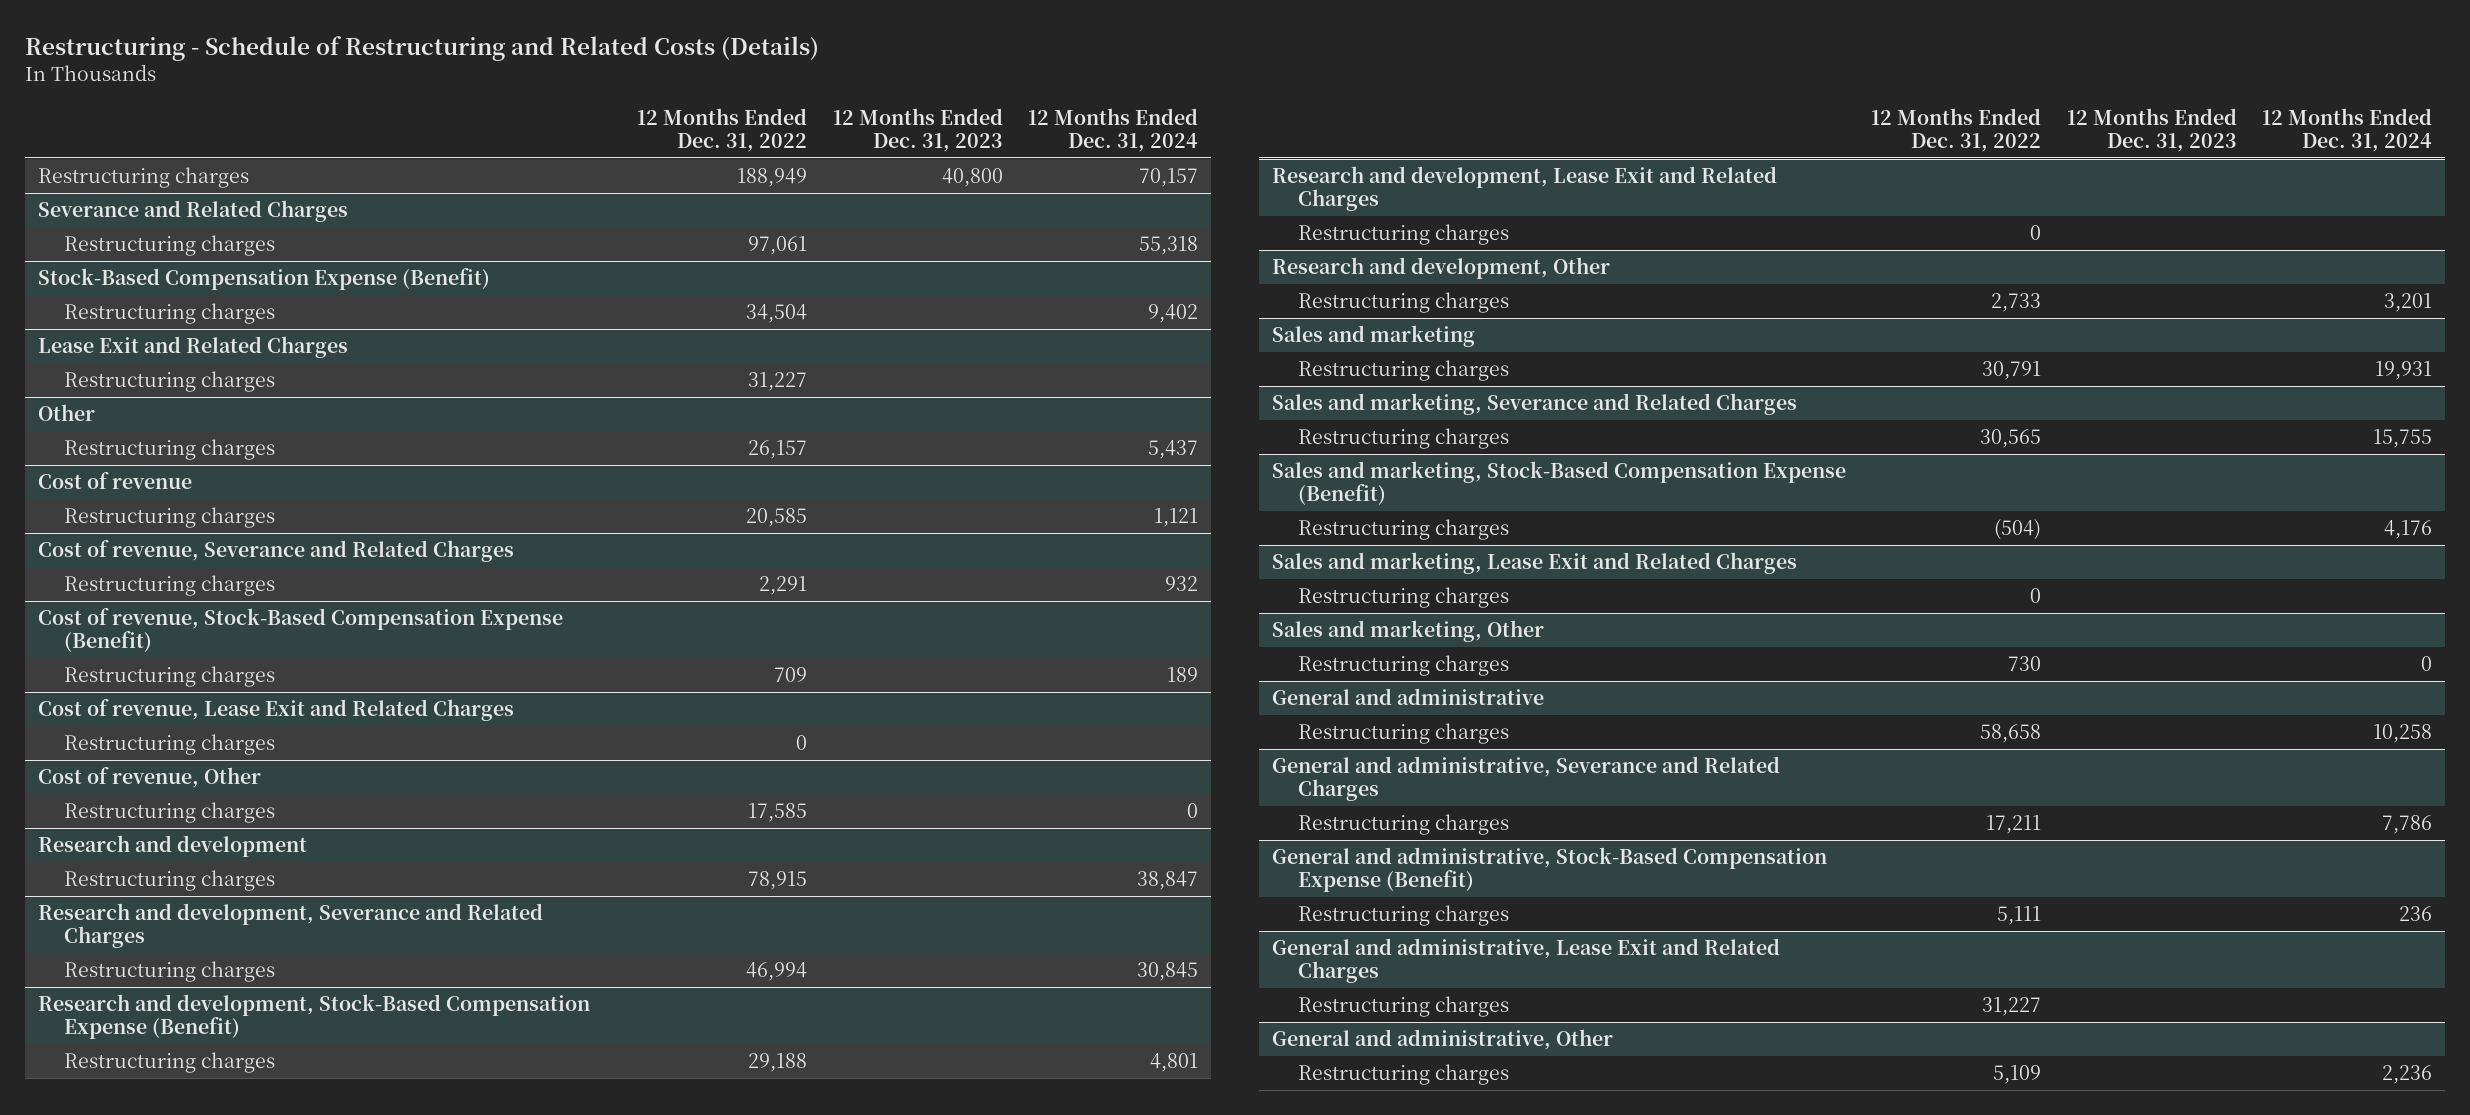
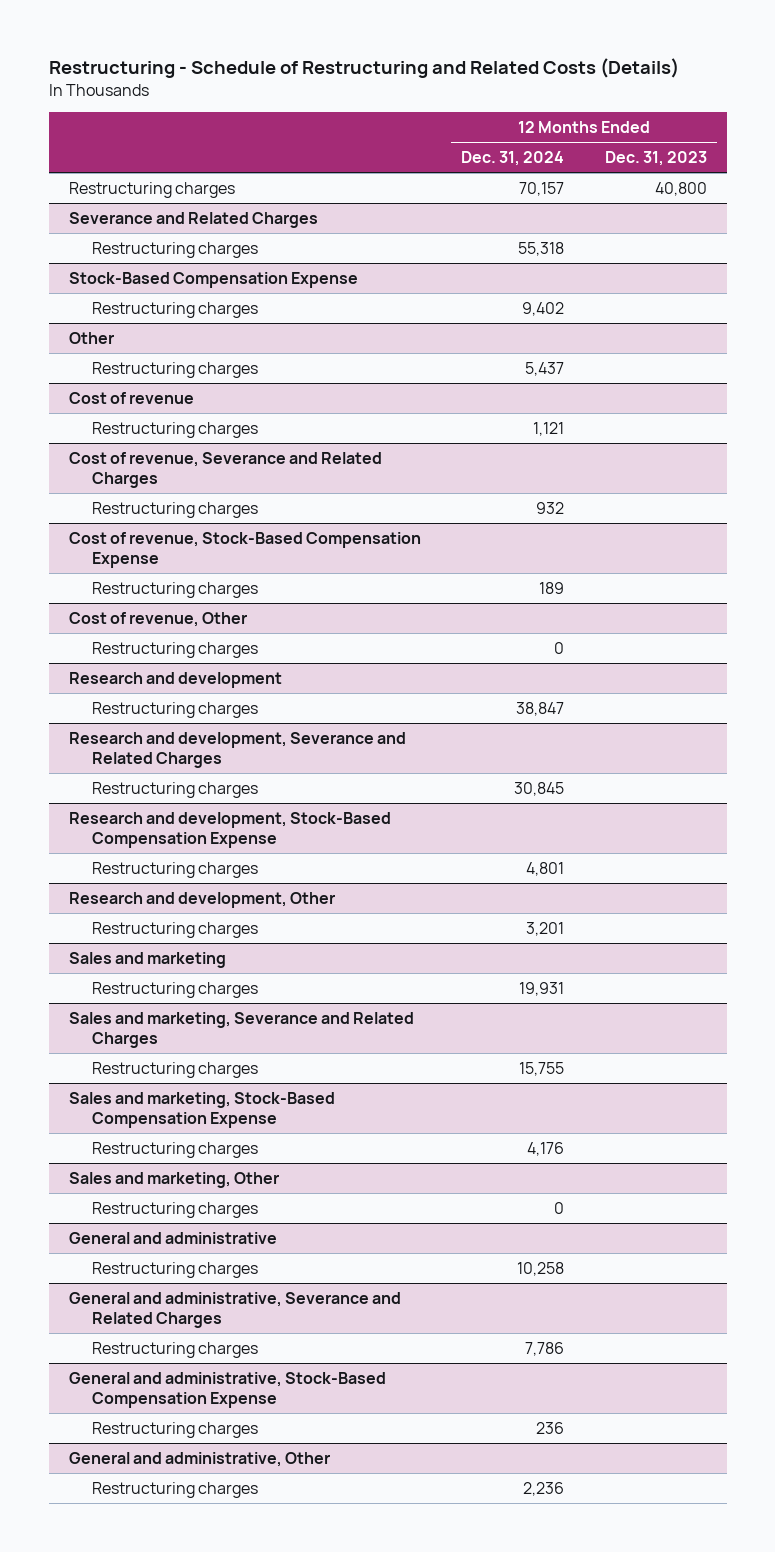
[637,107,808,152] 12 Months Ended Dec. 31, 2022 -> none
[37,267,490,290] Stock-Based Compensation Expense (Benefit) -> [68,271,358,288] Stock-Based Compensation Expense
[37,335,348,358] Lease Exit and Related Charges -> none
[63,370,275,392] Restructuring charges -> none
[37,607,563,653] Cost of revenue, Stock-Based Compensation Expense (Benefit) -> [68,531,421,568] Cost of revenue, Stock-Based Compensation Expense
[37,698,514,721] Cost of revenue, Lease Exit and Related Charges -> none
[63,733,275,755] Restructuring charges -> none
[37,993,590,1040] Research and development, Stock-Based Compensation Expense (Benefit) -> [68,811,391,848] Research and development, Stock-Based Compensation Expense
[1272,165,1778,212] Research and development, Lease Exit and Related Charges -> none
[1297,223,1509,245] Restructuring charges -> none
[1272,460,1847,506] Sales and marketing, Stock-Based Compensation Expense (Benefit) -> [68,1091,335,1128] Sales and marketing, Stock-Based Compensation Expense
[1272,551,1798,574] Sales and marketing, Lease Exit and Related Charges -> none
[1297,586,1509,608] Restructuring charges -> none
[1272,846,1828,893] General and administrative, Stock-Based Compensation Expense (Benefit) -> [68,1371,386,1408] General and administrative, Stock-Based Compensation Expense
[1272,937,1781,984] General and administrative, Lease Exit and Related Charges -> none
[1297,995,1509,1017] Restructuring charges -> none

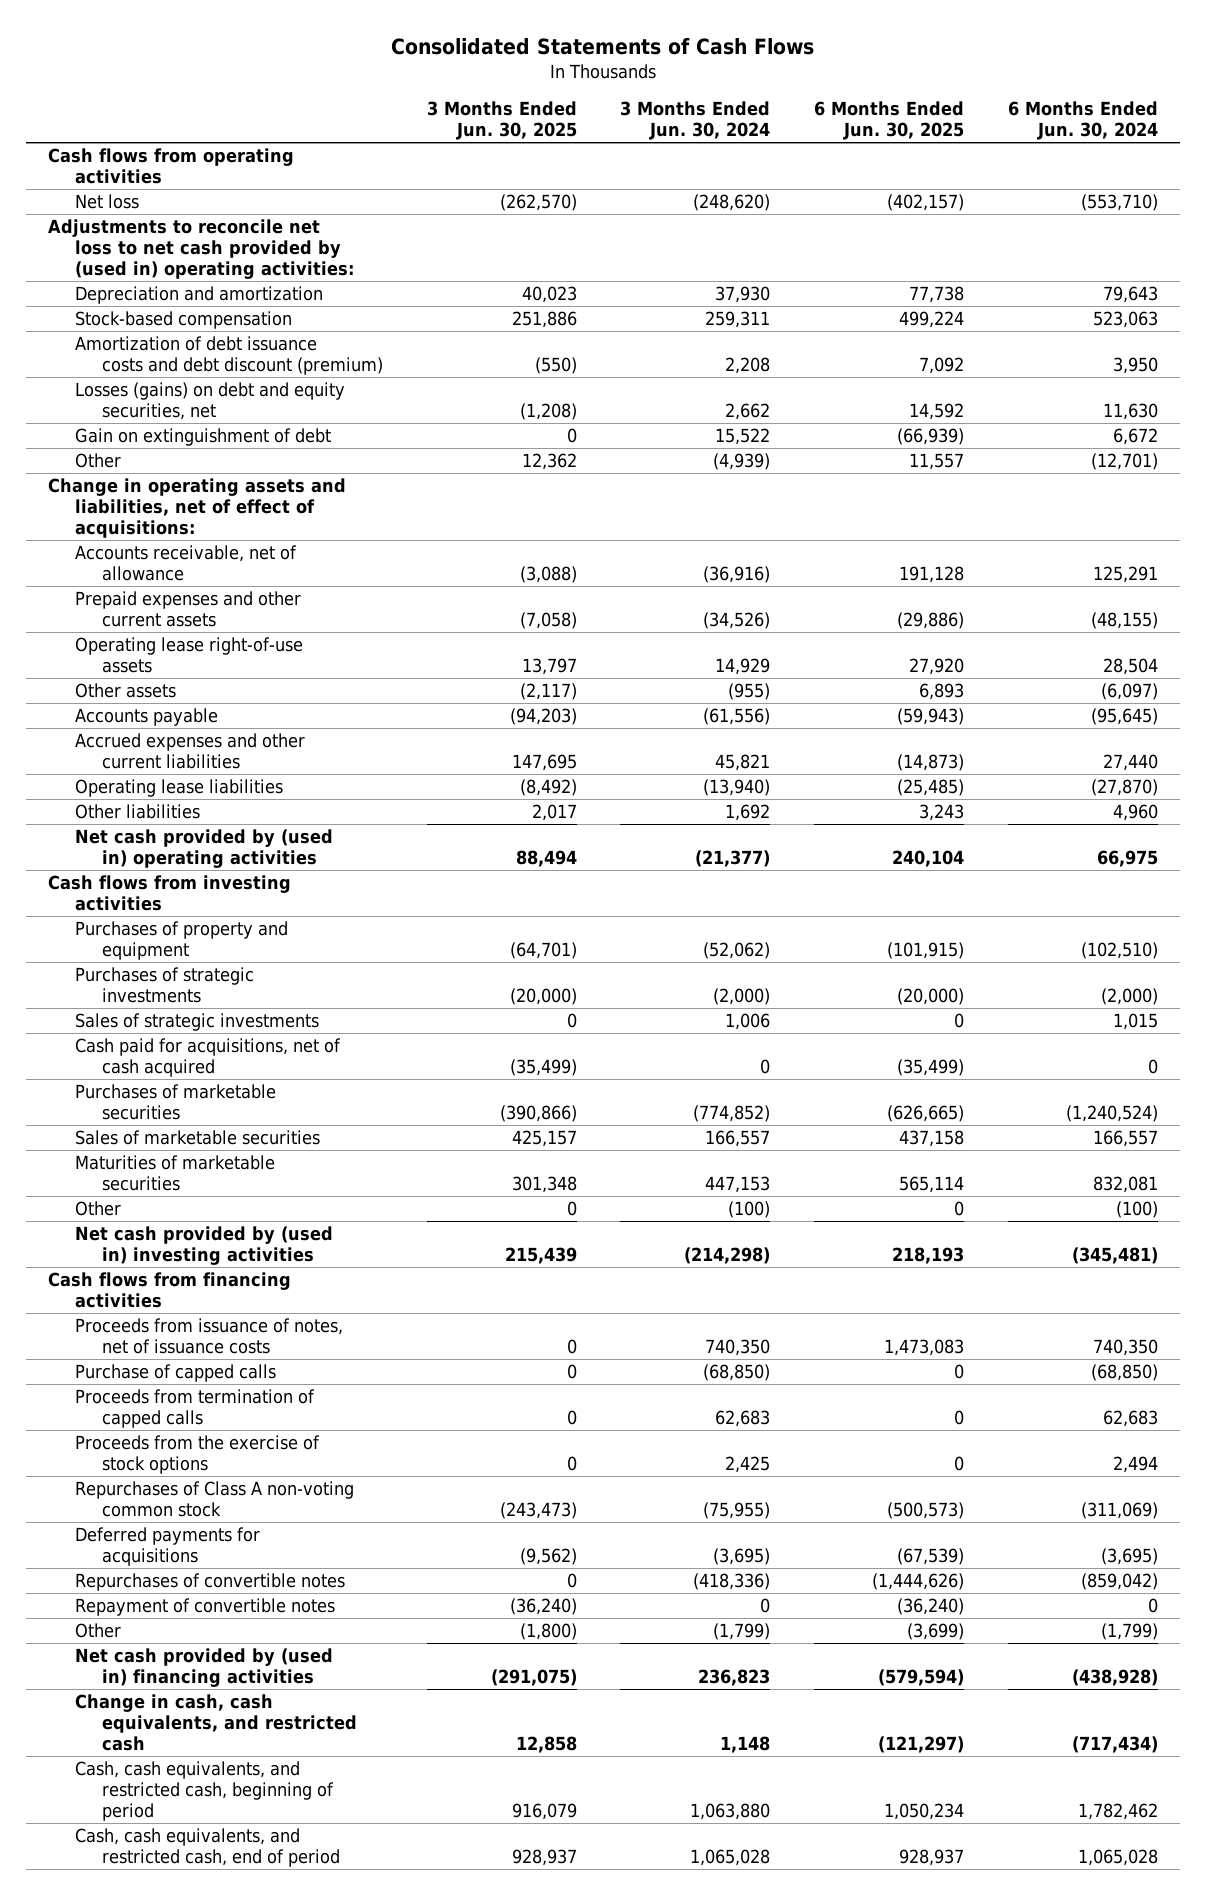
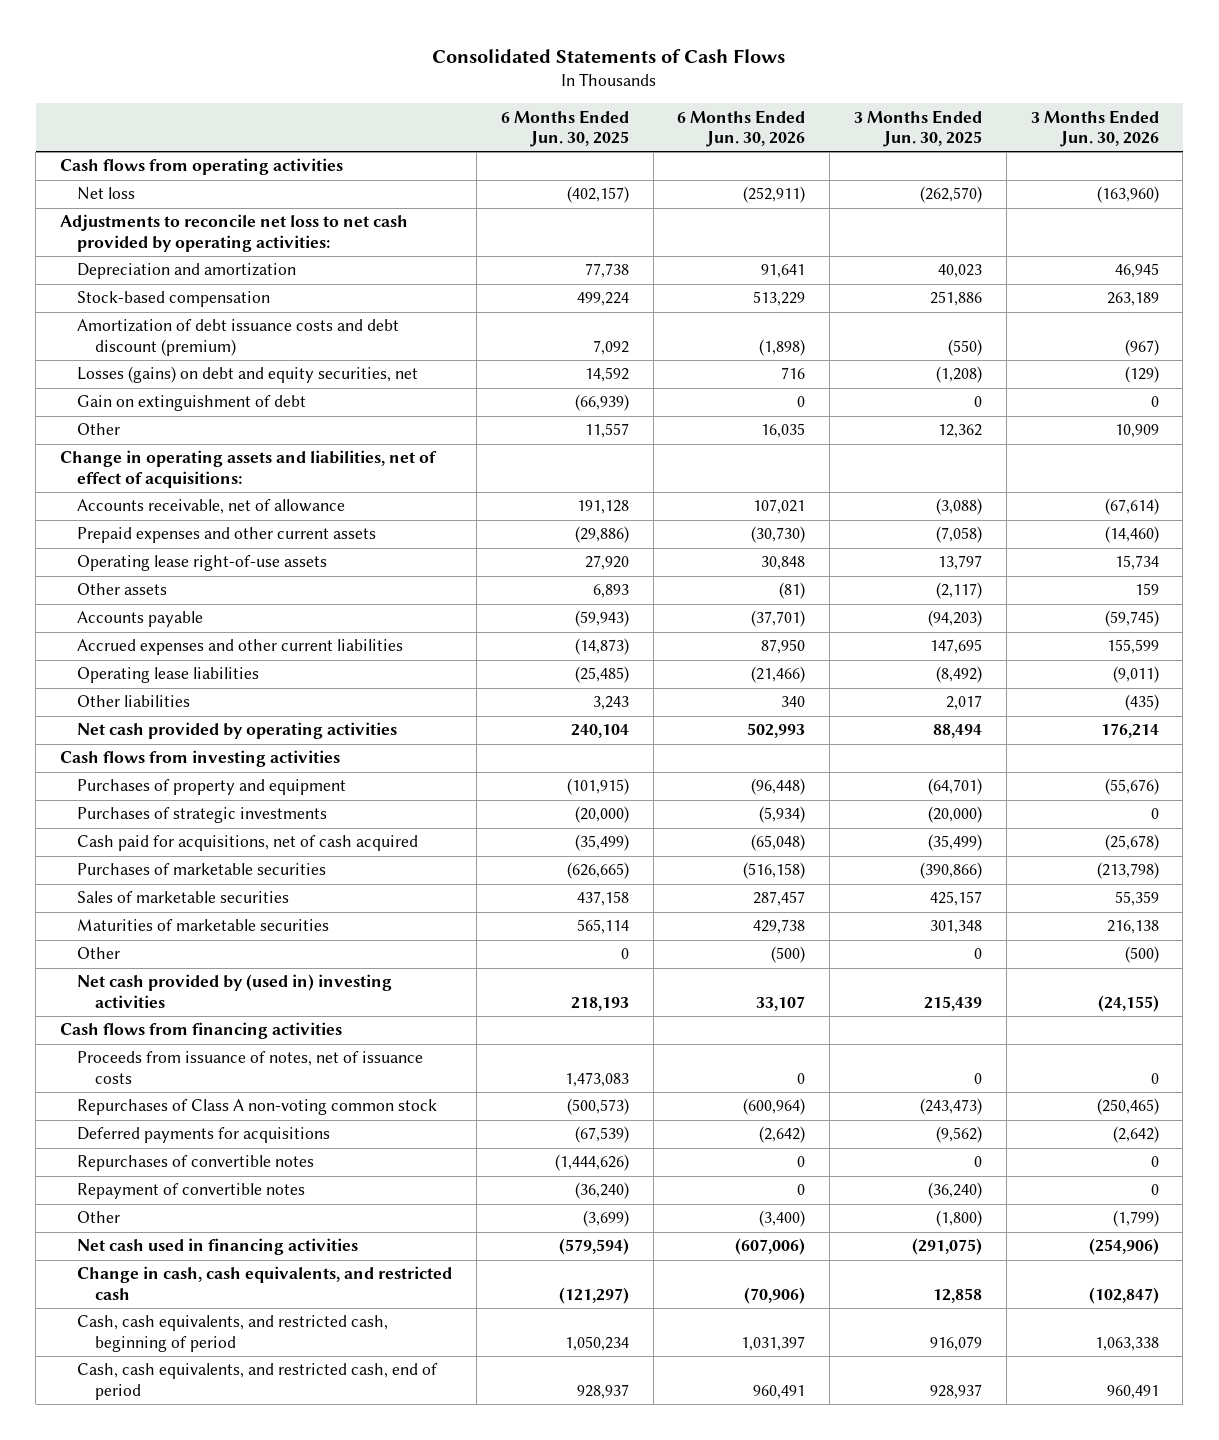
[620,100,771,140] 3 Months Ended Jun. 30, 2024 -> none
[1008,100,1159,140] 6 Months Ended Jun. 30, 2024 -> none
none -> [677,109,806,148] 6 Months Ended Jun. 30, 2026
none -> [1030,109,1159,148] 3 Months Ended Jun. 30, 2026
[48,219,355,280] Adjustments to reconcile net loss to net cash provided by (used in) operating activities: -> [59,214,408,252] Adjustments to reconcile net loss to net cash provided by operating activities:
[75,829,334,869] Net cash provided by (used in) operating activities -> [77,722,398,740] Net cash provided by operating activities
[75,1013,320,1032] Sales of strategic investments -> none
[75,1364,277,1383] Purchase of capped calls -> none
[75,1389,316,1429] Proceeds from termination of capped calls -> none
[75,1435,321,1475] Proceeds from the exercise of stock options -> none
[75,1648,334,1688] Net cash provided by (used in) financing activities -> [77,1238,359,1256] Net cash used in financing activities

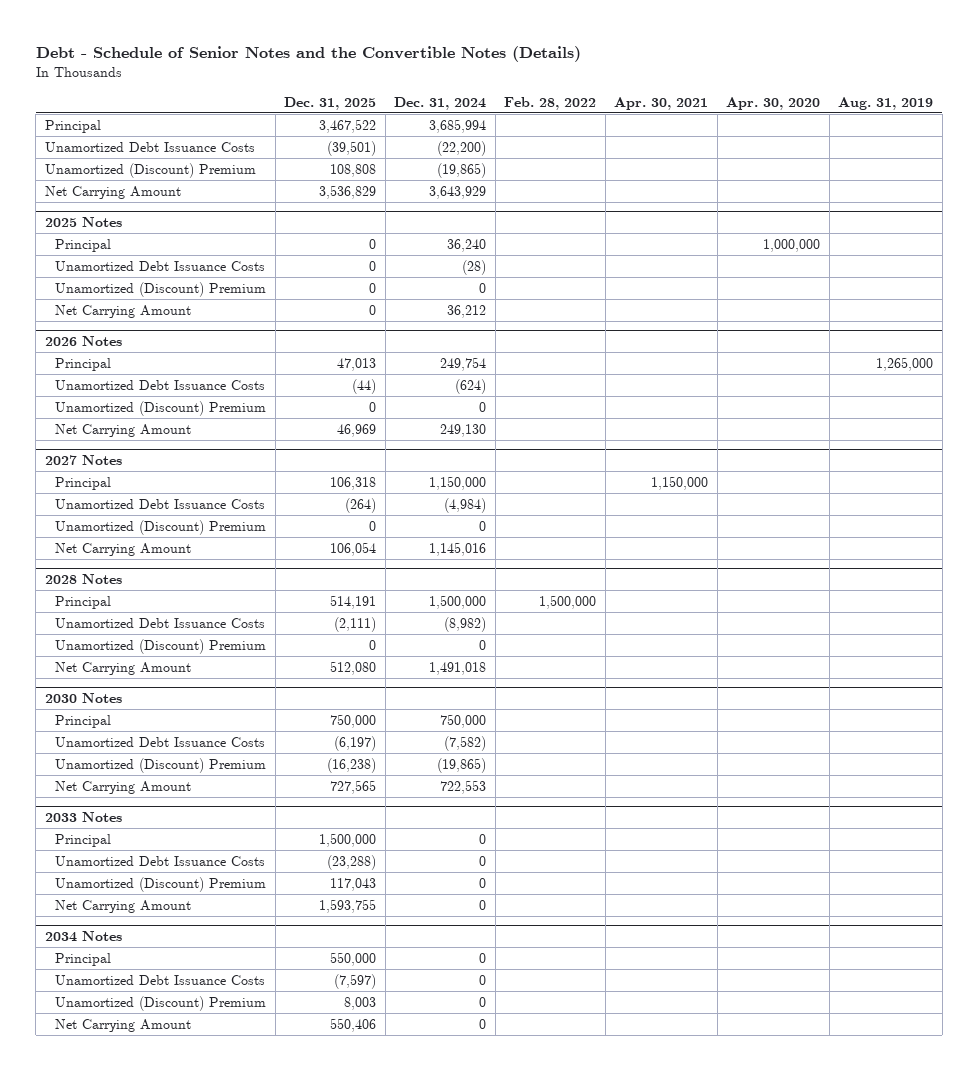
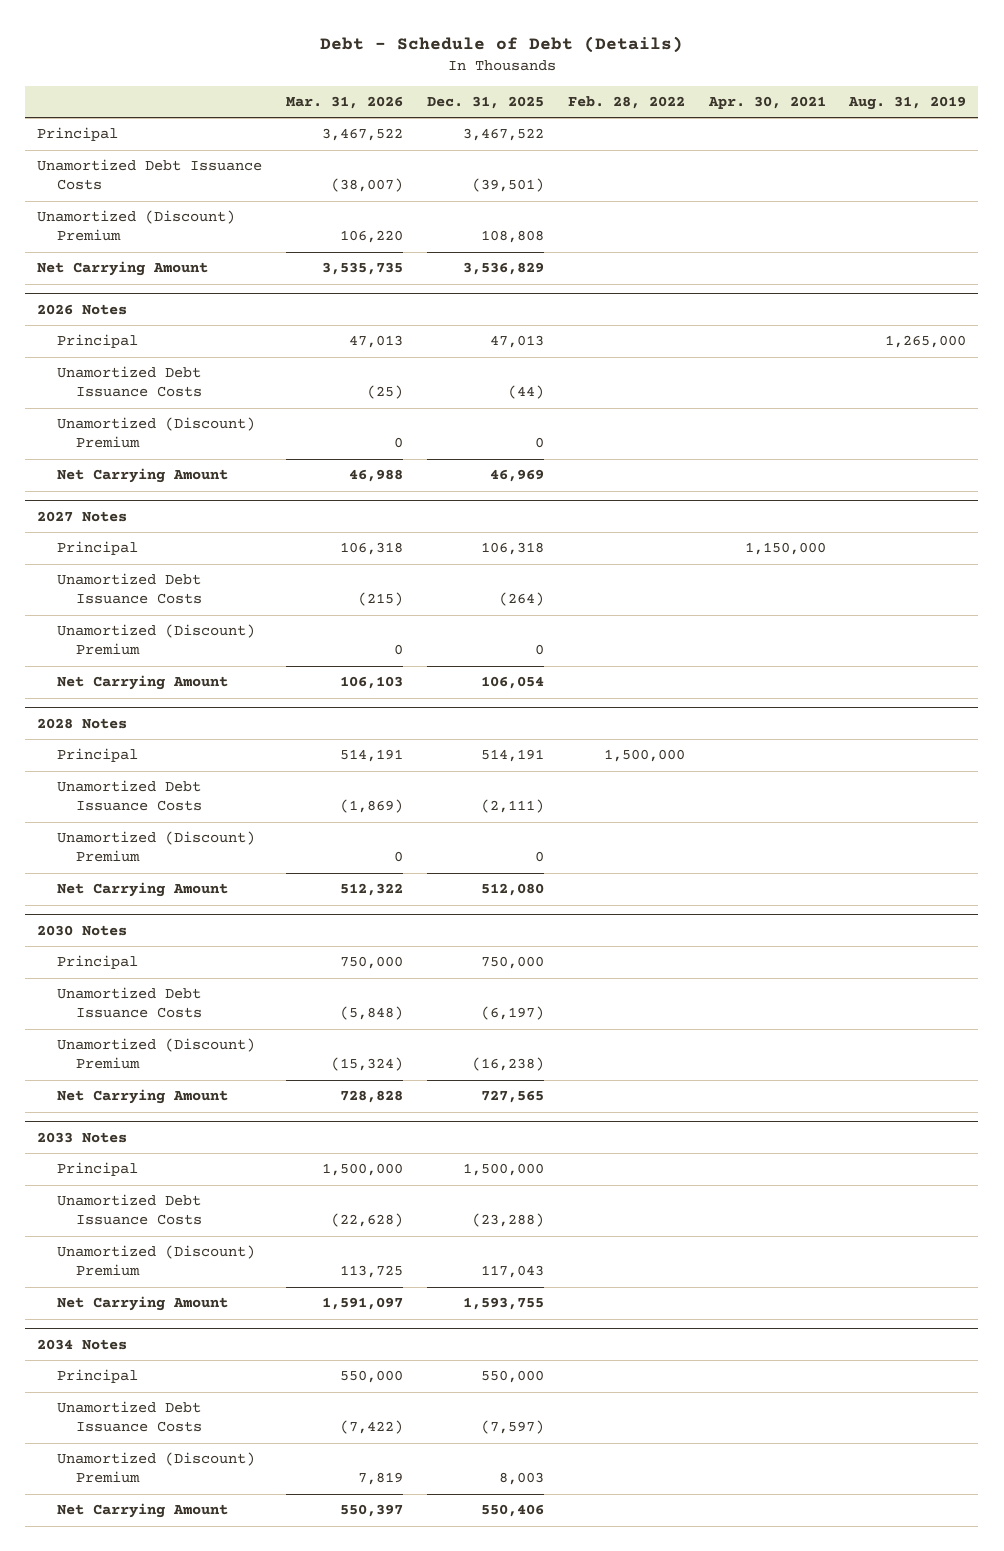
[35,45,581,62] Debt - Schedule of Senior Notes and the Convertible Notes (Details) -> [319,36,683,54] Debt - Schedule of Debt (Details)
[394,96,487,110] Dec. 31, 2024 -> none
[726,96,821,110] Apr. 30, 2020 -> none
none -> [285,95,403,109] Mar. 31, 2026
[44,216,122,227] 2025 Notes -> none
[54,238,111,252] Principal -> none
[54,260,265,271] Unamortized Debt Issuance Costs -> none
[54,281,266,297] Unamortized (Discount) Premium -> none
[54,304,191,318] Net Carrying Amount -> none

